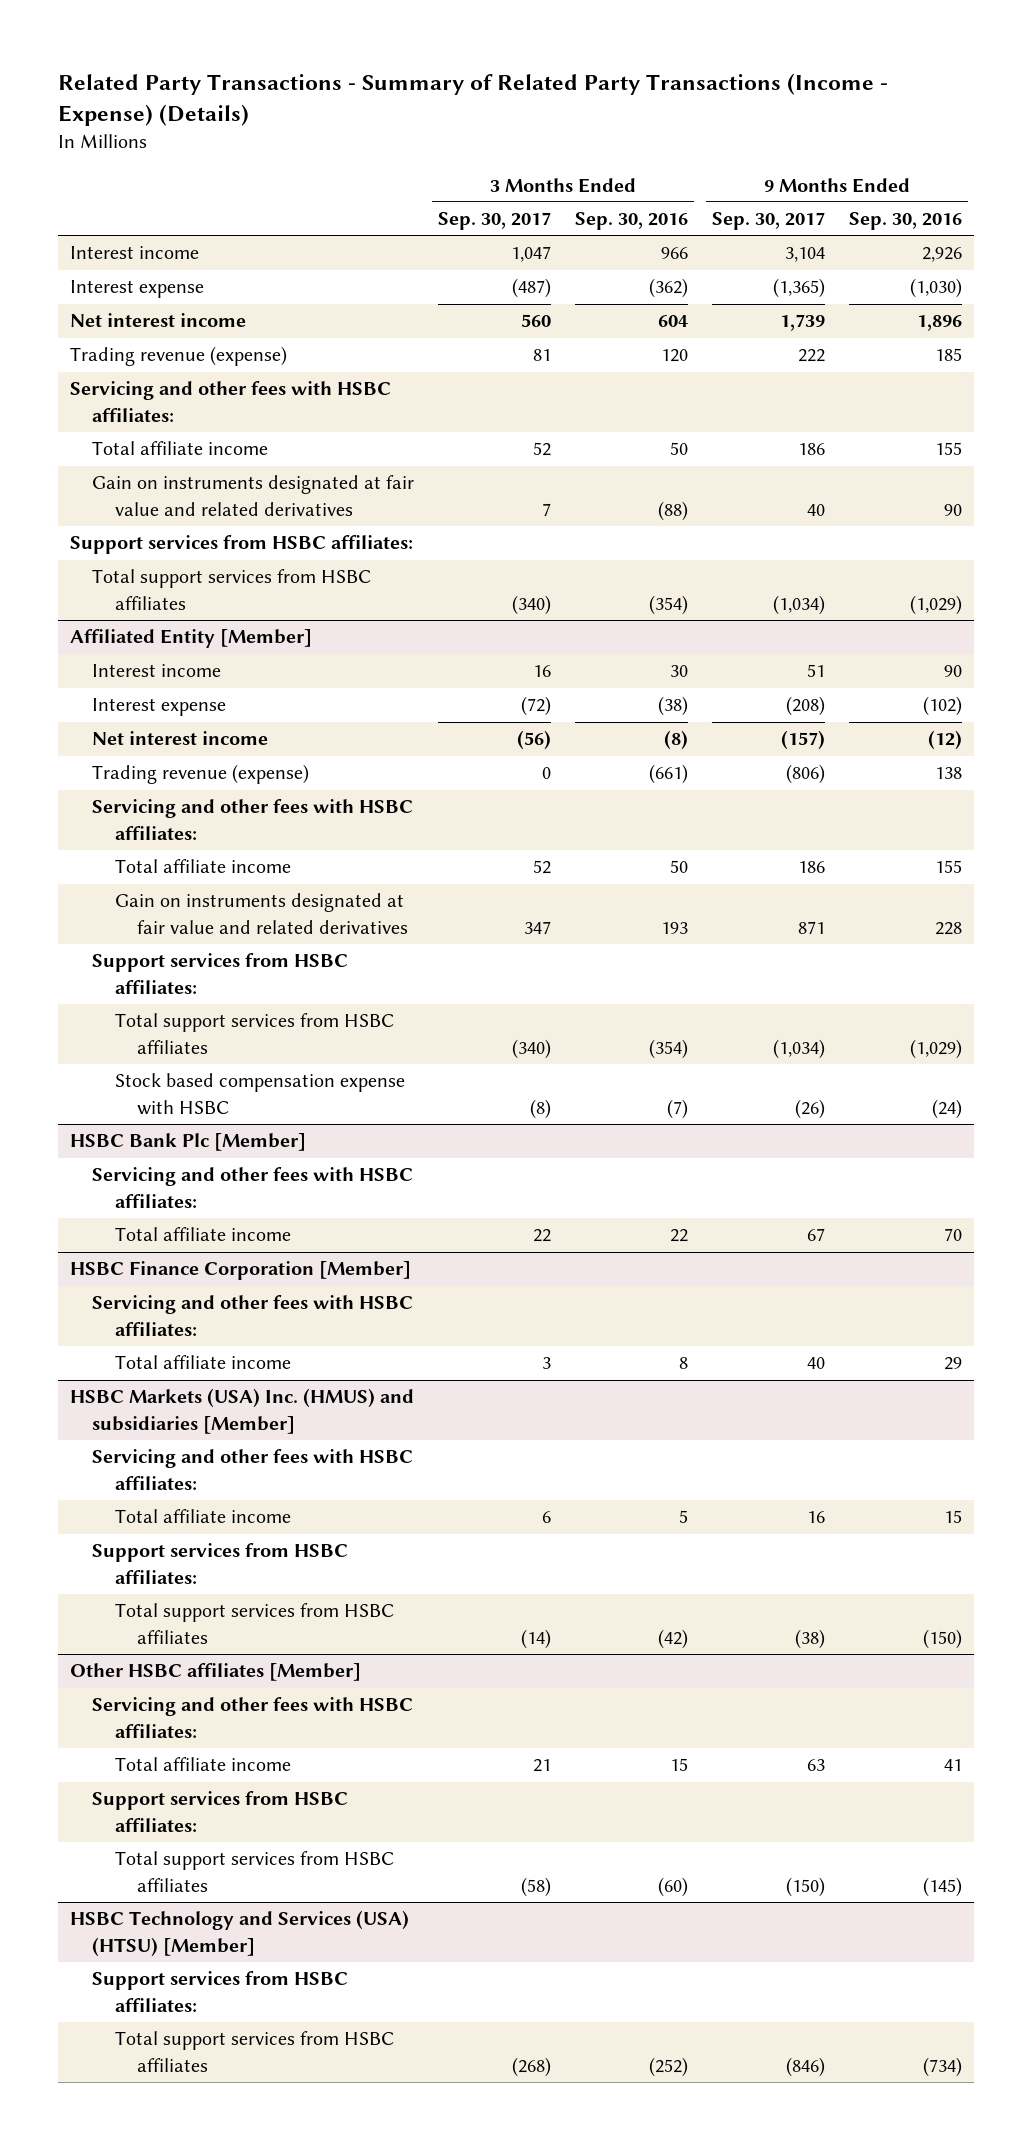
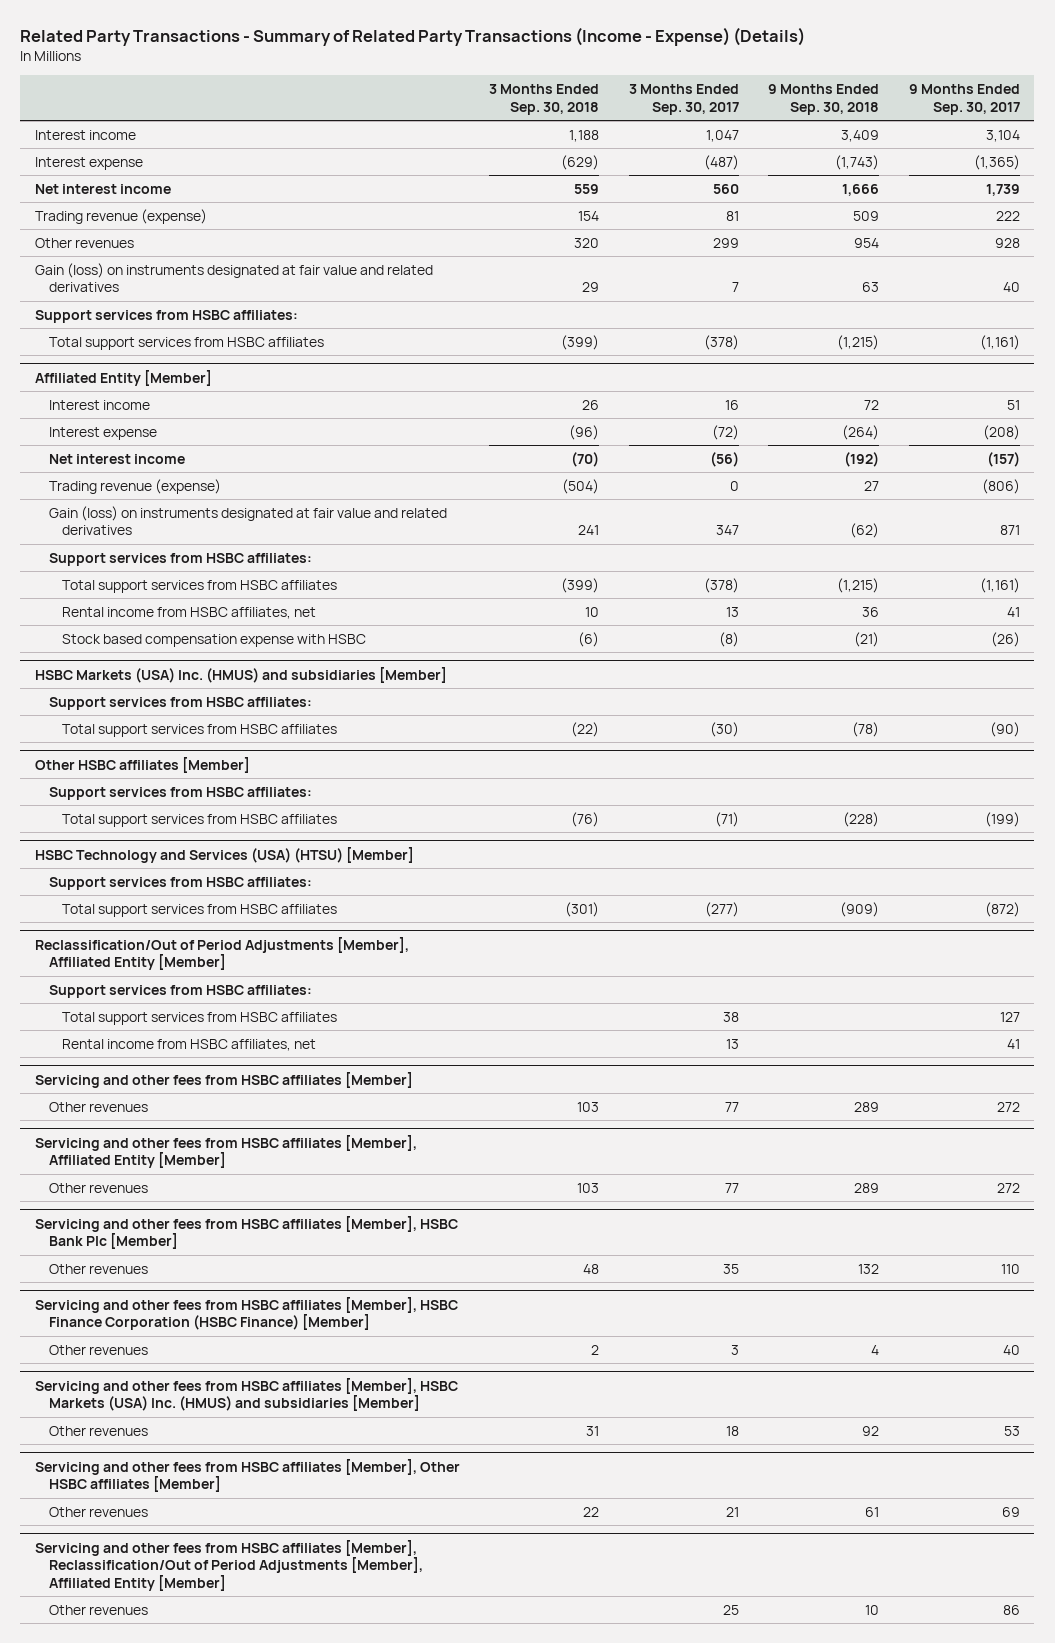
[575,212,689,231] Sep. 30, 2016 -> none
[849,212,963,231] Sep. 30, 2016 -> none
none -> [489,84,600,115] 3 Months Ended Sep. 30, 2018
none -> [768,84,880,115] 9 Months Ended Sep. 30, 2018
[70,381,392,422] Servicing and other fees with HSBC affiliates: -> none
[92,441,269,456] Total affiliate income -> none
none -> [34,237,134,248] Other revenues
[92,475,415,516] Gain on instruments designated at fair value and related derivatives -> [34,262,433,293] Gain (loss) on instruments designated at fair value and related derivatives
[512,594,552,615] (340) -> [703,334,739,350] (378)
[773,594,826,615] (1,034) -> [979,334,1020,350] (1,161)
[92,799,414,840] Servicing and other fees with HSBC affiliates: -> none
[114,859,291,874] Total affiliate income -> none
[114,893,409,934] Gain on instruments designated at fair value and related derivatives -> [48,505,447,536] Gain (loss) on instruments designated at fair value and related derivatives
[512,1038,552,1059] (340) -> [703,577,739,593] (378)
[773,1038,826,1059] (1,034) -> [979,577,1020,593] (1,161)
none -> [62,606,317,619] Rental income from HSBC affiliates, net
[70,1133,307,1152] HSBC Bank Plc [Member] -> none
[92,1167,414,1208] Servicing and other fees with HSBC affiliates: -> none
[114,1227,291,1242] Total affiliate income -> none
[70,1261,412,1281] HSBC Finance Corporation [Member] -> none
[92,1295,414,1336] Servicing and other fees with HSBC affiliates: -> none
[114,1355,291,1370] Total affiliate income -> none
[92,1449,414,1490] Servicing and other fees with HSBC affiliates: -> none
[114,1509,291,1524] Total affiliate income -> none
[521,1628,552,1649] (14) -> [709,721,739,737] (30)
[795,1628,826,1649] (38) -> [989,721,1020,737] (90)
[92,1697,414,1738] Servicing and other fees with HSBC affiliates: -> none
[114,1757,291,1772] Total affiliate income -> none
[521,1876,552,1897] (58) -> [714,811,739,827] (71)
[786,1876,826,1897] (150) -> [984,811,1020,827] (199)
[512,2056,552,2077] (268) -> [704,901,739,917] (277)
[786,2056,826,2077] (846) -> [984,901,1020,917] (872)
none -> [34,936,409,971] Reclassification/Out of Period Adjustments [Member], Affiliated Entity [Member]
none -> [48,984,312,998] Support services from HSBC affiliates:
none -> [62,1011,338,1025] Total support services from HSBC affiliates
none -> [62,1038,317,1051] Rental income from HSBC affiliates, net
none -> [34,1071,413,1088] Servicing and other fees from HSBC affiliates [Member]
none -> [48,1101,148,1112] Other revenues
none -> [34,1134,417,1169] Servicing and other fees from HSBC affiliates [Member], Affiliated Entity [Member]
none -> [48,1182,148,1193] Other revenues
none -> [34,1215,458,1250] Servicing and other fees from HSBC affiliates [Member], HSBC Bank Plc [Member]
none -> [48,1263,148,1274] Other revenues
none -> [34,1296,458,1331] Servicing and other fees from HSBC affiliates [Member], HSBC Finance Corporation (HSBC Finance) [Member]
none -> [48,1344,148,1355] Other revenues
none -> [34,1377,458,1412] Servicing and other fees from HSBC affiliates [Member], HSBC Markets (USA) Inc. (HMUS) and subsidiaries [Member]
none -> [48,1425,148,1436] Other revenues
none -> [34,1458,460,1493] Servicing and other fees from HSBC affiliates [Member], Other HSBC affiliates [Member]
none -> [48,1506,148,1517] Other revenues
none -> [34,1539,423,1591] Servicing and other fees from HSBC affiliates [Member], Reclassification/Out of Period Adjustments [Member], Affiliated Entity [Member]
none -> [48,1604,148,1615] Other revenues

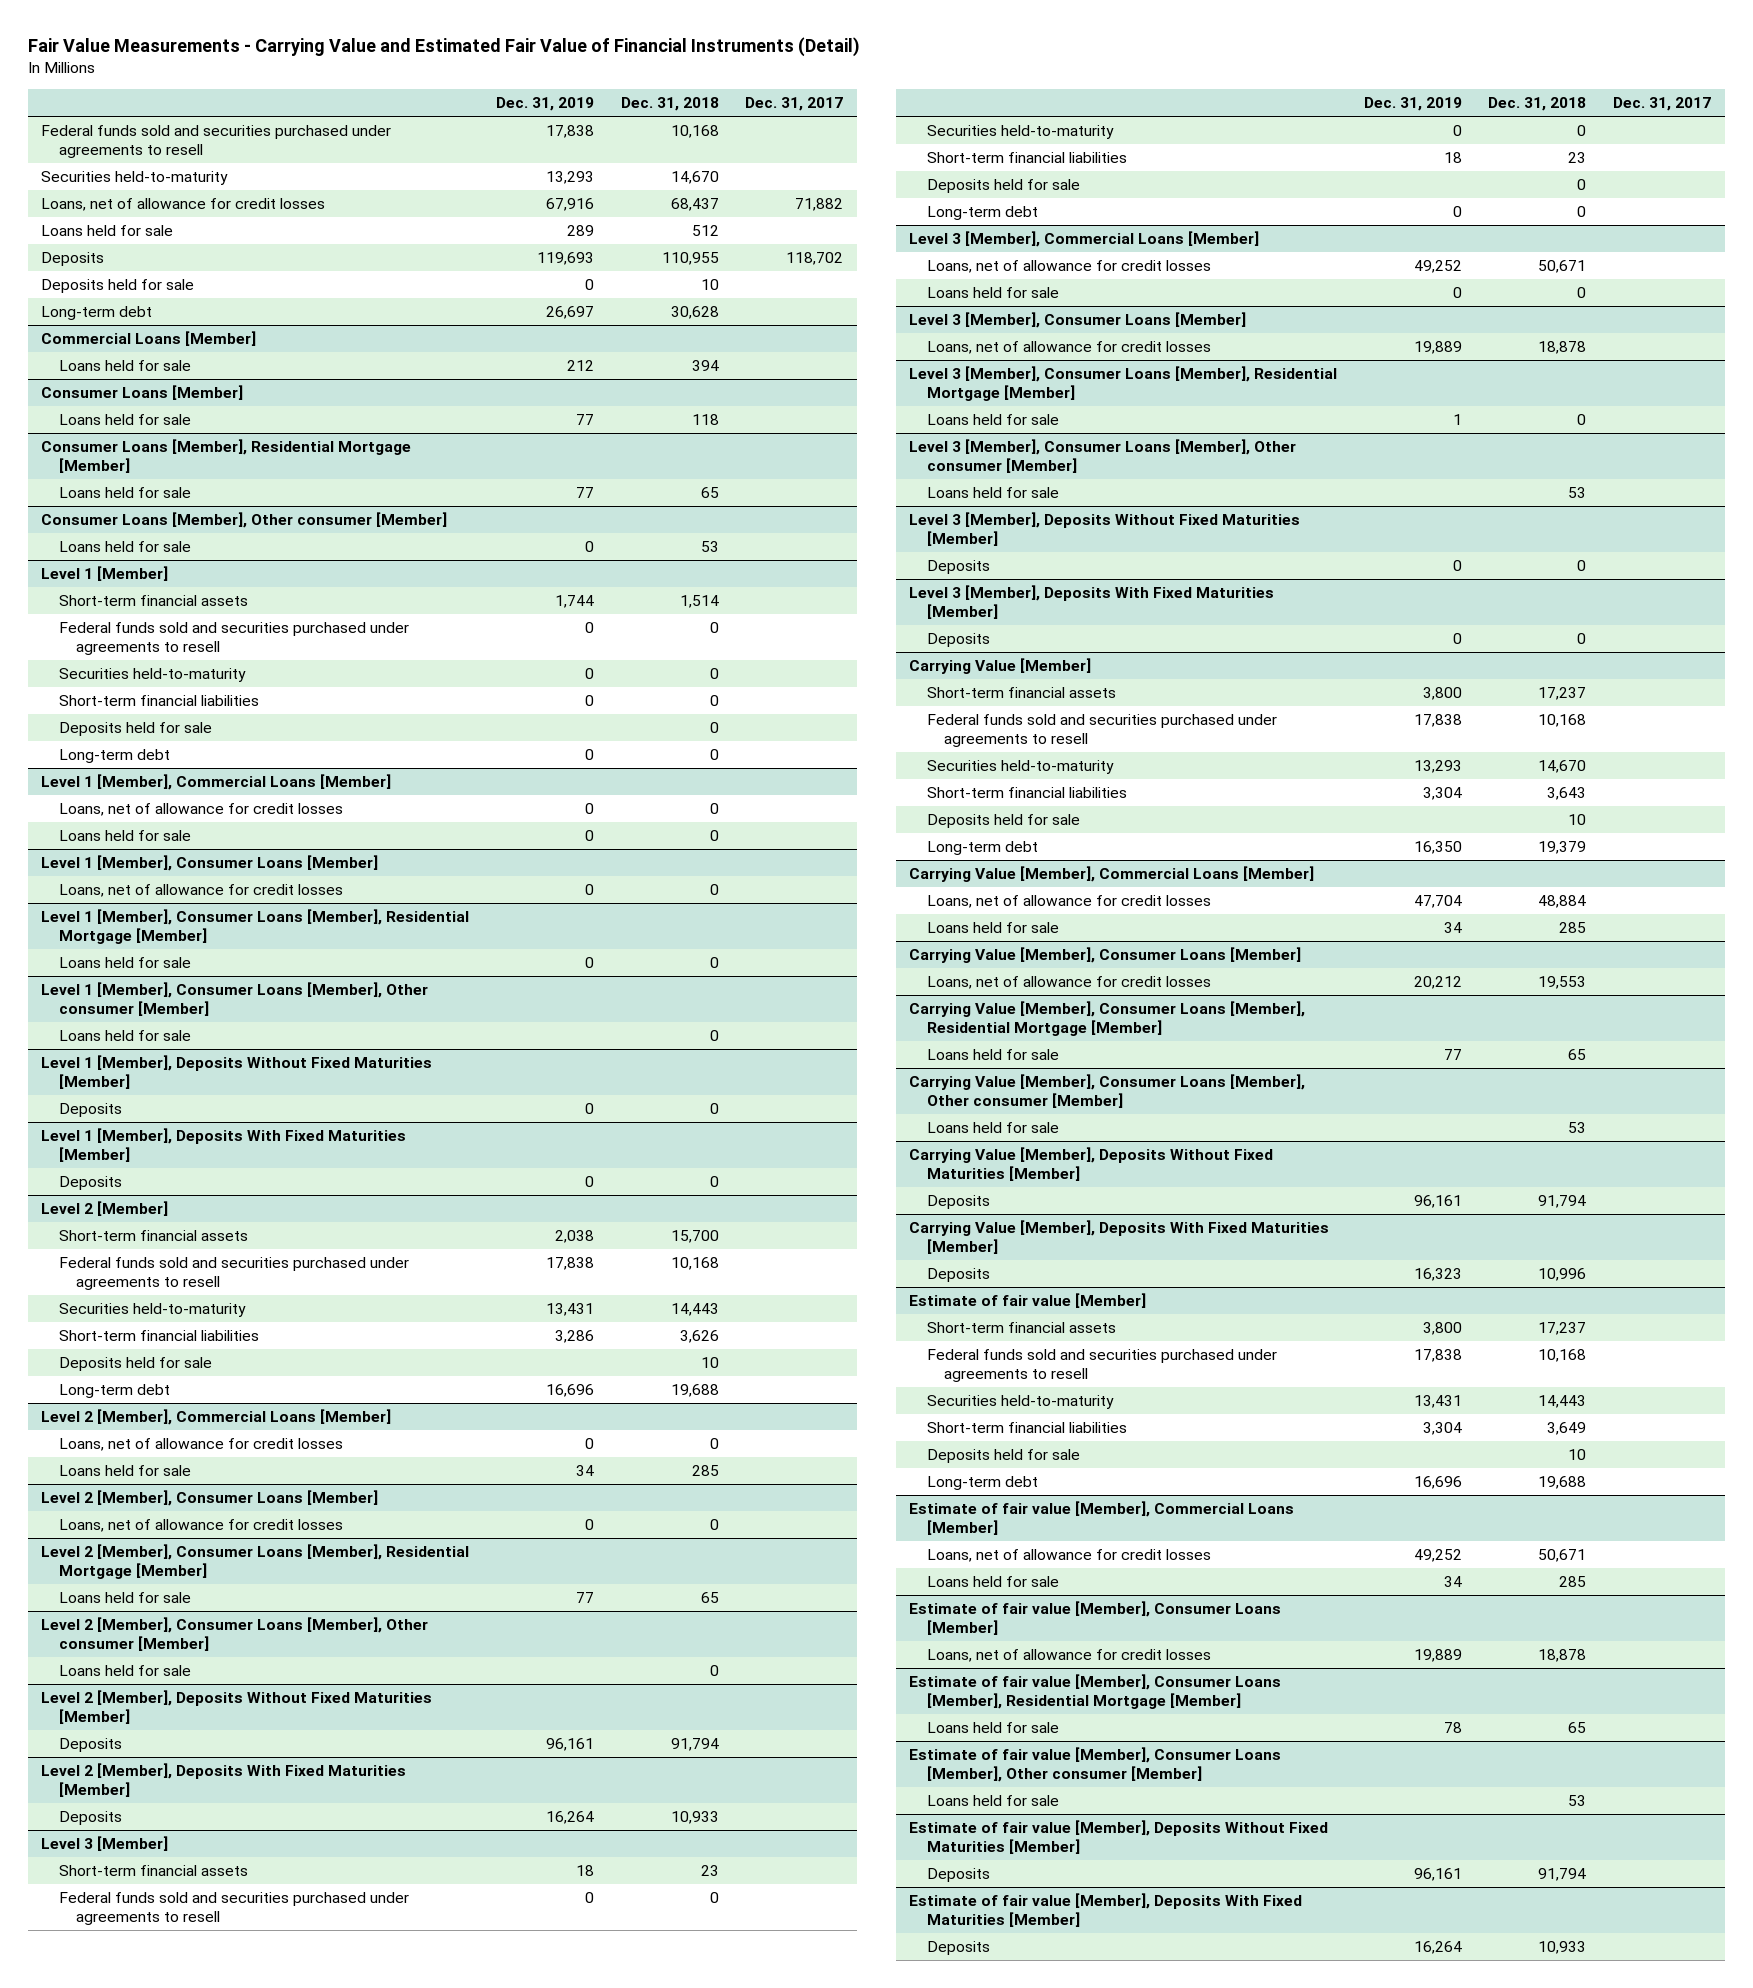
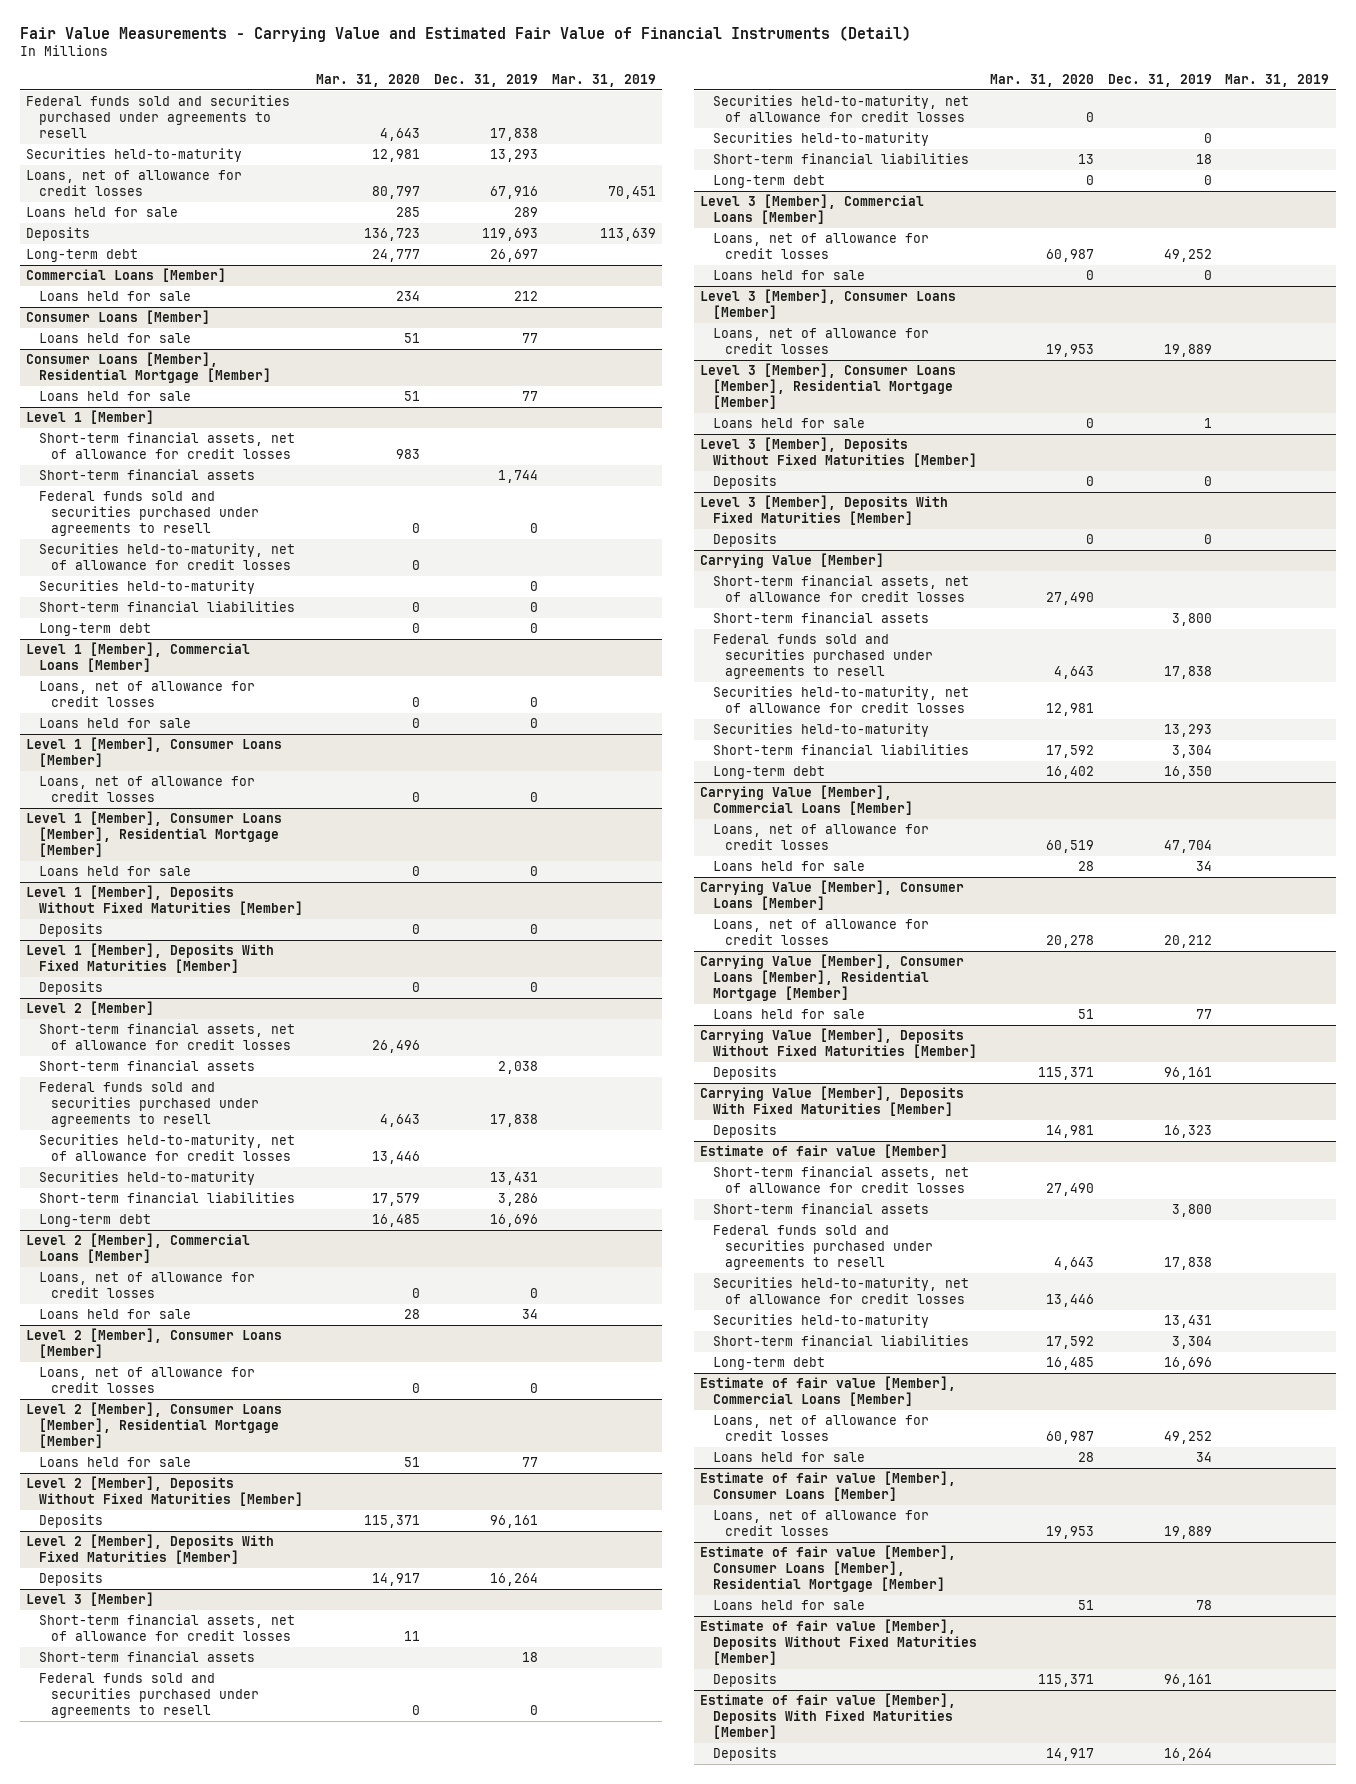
[620,96,719,111] Dec. 31, 2018 -> none
[745,96,844,111] Dec. 31, 2017 -> none
none -> [316,73,421,87] Mar. 31, 2020
none -> [551,73,656,87] Mar. 31, 2019
[41,279,195,294] Deposits held for sale -> none
[41,512,448,529] Consumer Loans [Member], Other consumer [Member] -> none
[58,541,191,553] Loans held for sale -> none
none -> [38,432,295,459] Short-term financial assets, net of allowance for credit losses
none -> [38,543,295,570] Securities held-to-maturity, net of allowance for credit losses
[58,722,212,737] Deposits held for sale -> none
[41,982,429,1017] Level 1 [Member], Consumer Loans [Member], Other consumer [Member] -> none
[58,1030,191,1042] Loans held for sale -> none
none -> [38,1023,295,1050] Short-term financial assets, net of allowance for credit losses
none -> [38,1134,295,1161] Securities held-to-maturity, net of allowance for credit losses
[58,1357,212,1372] Deposits held for sale -> none
[41,1617,429,1652] Level 2 [Member], Consumer Loans [Member], Other consumer [Member] -> none
[58,1665,191,1677] Loans held for sale -> none
none -> [38,1614,295,1641] Short-term financial assets, net of allowance for credit losses
none -> [712,95,969,122] Securities held-to-maturity, net of allowance for credit losses
[926,179,1080,194] Deposits held for sale -> none
[909,439,1297,474] Level 3 [Member], Consumer Loans [Member], Other consumer [Member] -> none
[926,487,1059,499] Loans held for sale -> none
none -> [712,575,969,602] Short-term financial assets, net of allowance for credit losses
none -> [712,686,969,713] Securities held-to-maturity, net of allowance for credit losses
[926,814,1080,829] Deposits held for sale -> none
[909,1074,1306,1109] Carrying Value [Member], Consumer Loans [Member], Other consumer [Member] -> none
[926,1122,1059,1134] Loans held for sale -> none
none -> [712,1166,969,1193] Short-term financial assets, net of allowance for credit losses
none -> [712,1277,969,1304] Securities held-to-maturity, net of allowance for credit losses
[926,1449,1080,1464] Deposits held for sale -> none
[909,1747,1282,1783] Estimate of fair value [Member], Consumer Loans [Member], Other consumer [Member] -> none
[926,1795,1059,1807] Loans held for sale -> none

